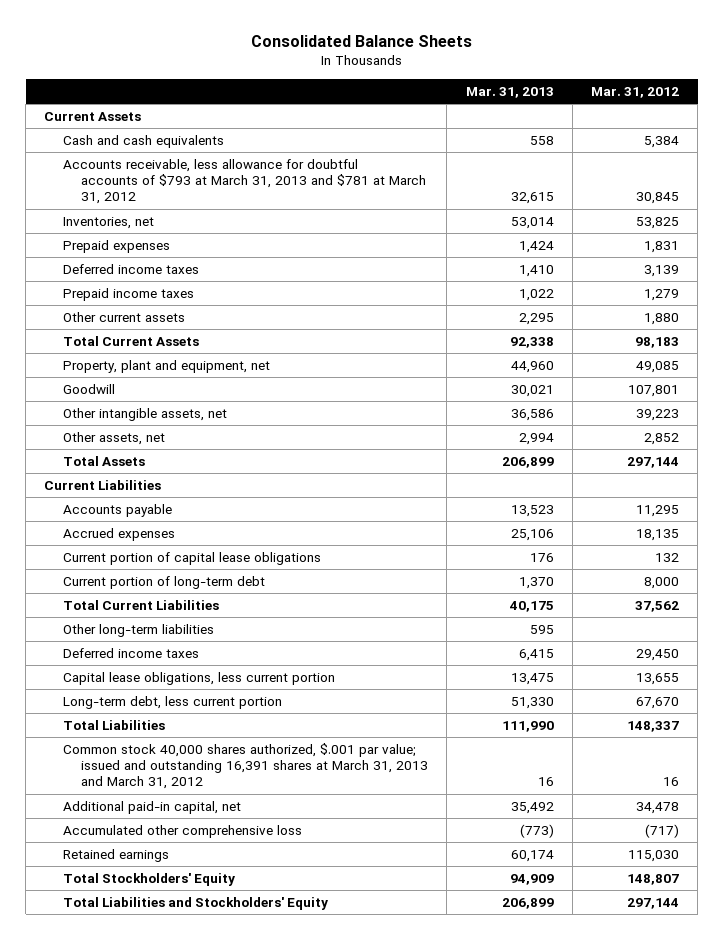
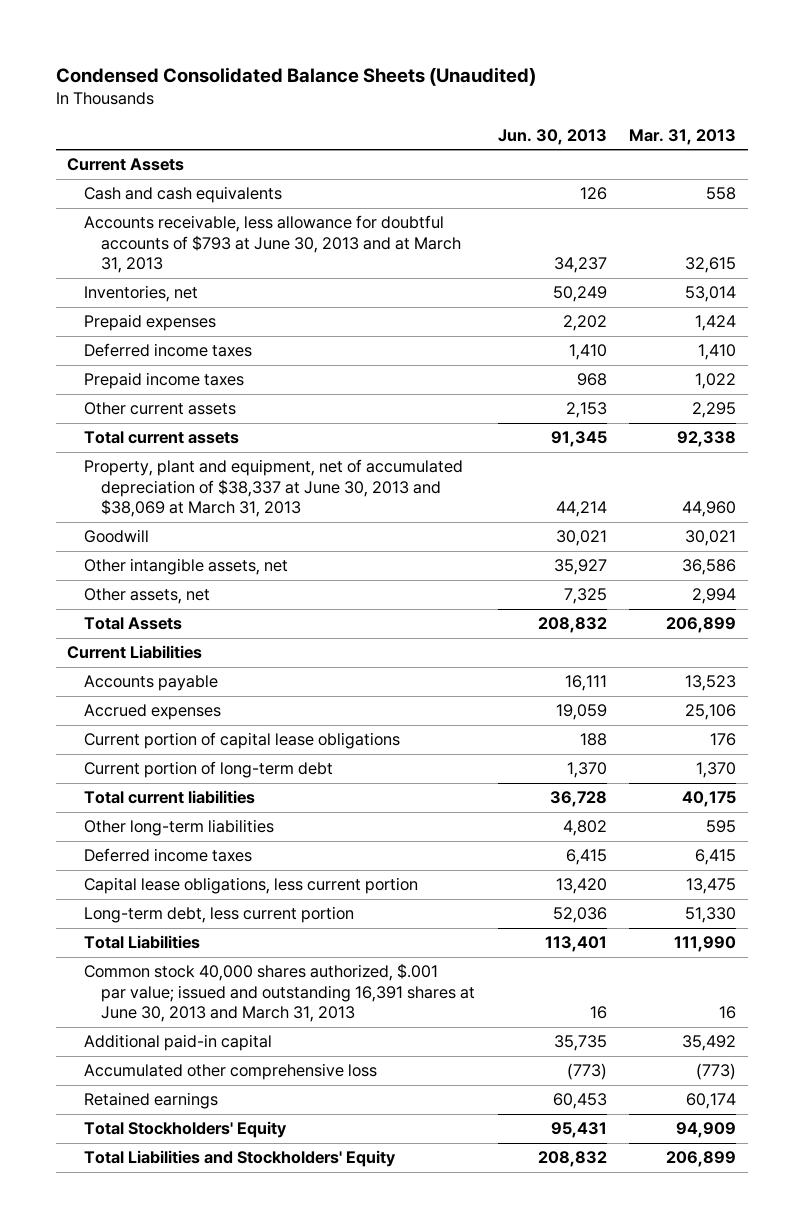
[250,34,472,47] Consolidated Balance Sheets -> [55,66,536,86] Condensed Consolidated Balance Sheets (Unaudited)
[591,86,680,98] Mar. 31, 2012 -> none
none -> [497,128,607,145] Jun. 30, 2013
[62,158,427,205] Accounts receivable, less allowance for doubtful accounts of $793 at March 31, 2013 and $781 at March 31, 2012 -> [84,215,462,274] Accounts receivable, less allowance for doubtful accounts of $793 at June 30, 2013 and at March 31, 2013
[62,335,199,346] Total Current Assets -> [84,431,240,445] Total current assets
[62,359,270,373] Property, plant and equipment, net -> [84,459,464,518] Property, plant and equipment, net of accumulated depreciation of $38,337 at June 30, 2013 and $38,069 at March 31, 2013
[62,599,219,610] Total Current Liabilities -> [84,790,256,805] Total current liabilities
[62,742,429,790] Common stock 40,000 shares authorized, $.001 par value; issued and outstanding 16,391 shares at March 31, 2013 and March 31, 2012 -> [84,963,476,1023] Common stock 40,000 shares authorized, $.001 par value; issued and outstanding 16,391 shares at June 30, 2013 and March 31, 2013
[62,800,241,814] Additional paid-in capital, net -> [84,1034,273,1052] Additional paid-in capital

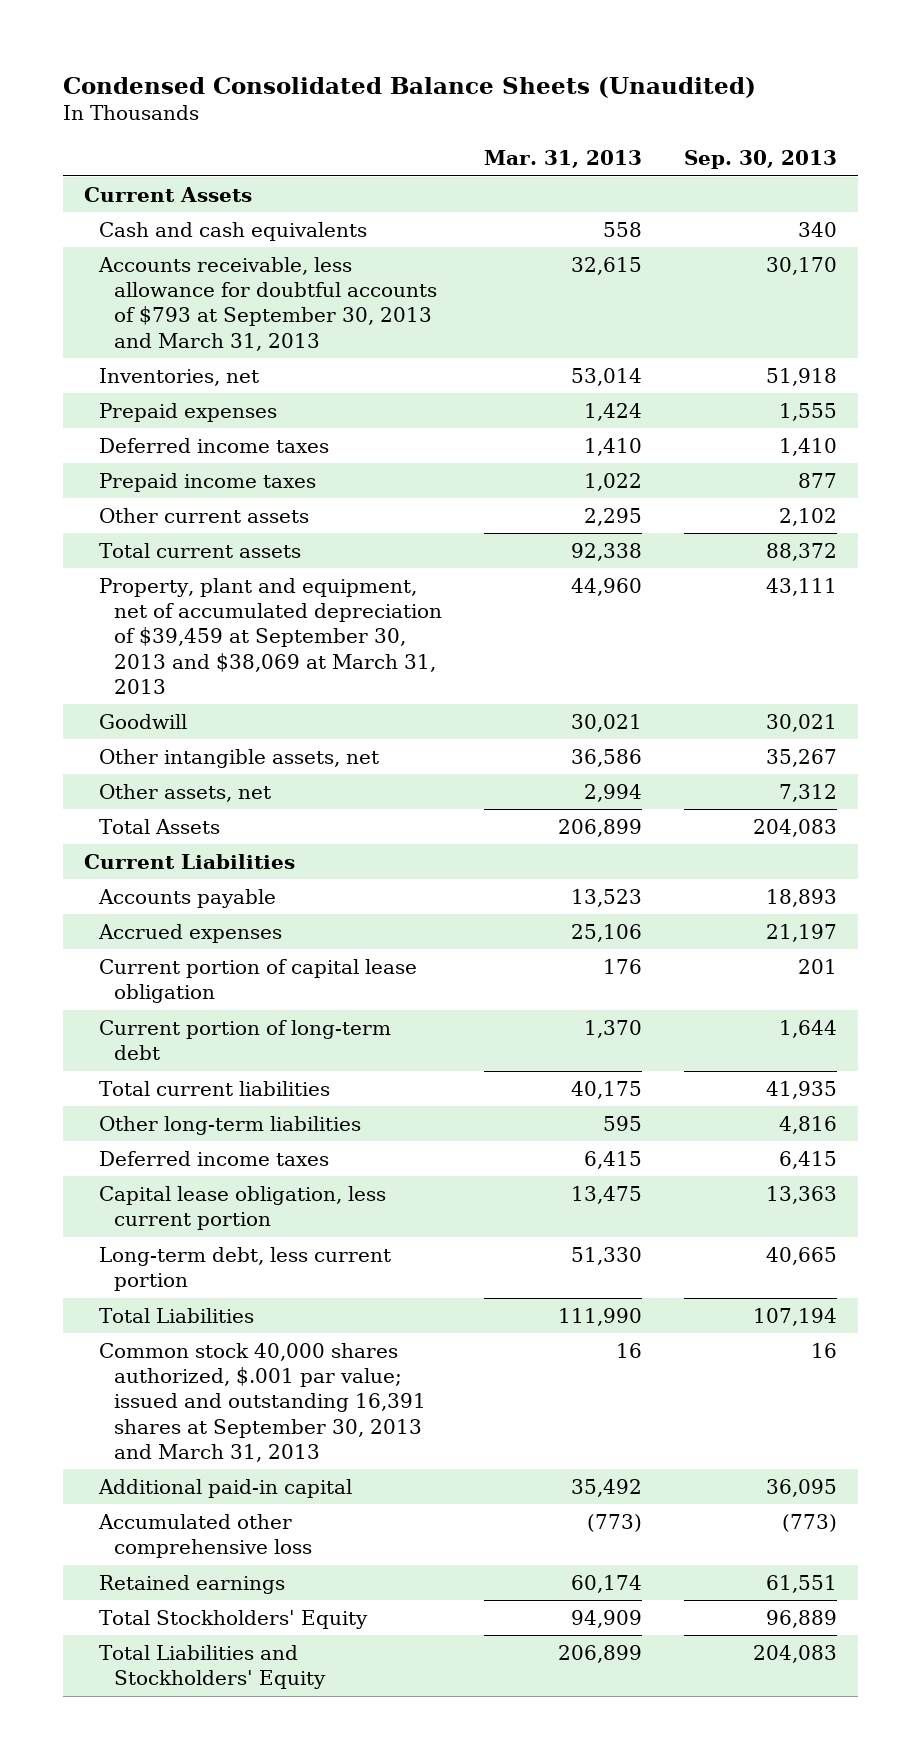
[497,128,607,145] Jun. 30, 2013 -> none
none -> [683,150,837,170] Sep. 30, 2013
[84,215,462,274] Accounts receivable, less allowance for doubtful accounts of $793 at June 30, 2013 and at March 31, 2013 -> [97,257,437,351] Accounts receivable, less allowance for doubtful accounts of $793 at September 30, 2013 and March 31, 2013
[84,459,464,518] Property, plant and equipment, net of accumulated depreciation of $38,337 at June 30, 2013 and $38,069 at March 31, 2013 -> [98,578,442,694] Property, plant and equipment, net of accumulated depreciation of $39,459 at September 30, 2013 and $38,069 at March 31, 2013
[84,732,401,750] Current portion of capital lease obligations -> [98,959,417,1004] Current portion of capital lease obligation
[84,877,419,895] Capital lease obligations, less current portion -> [98,1186,386,1231] Capital lease obligation, less current portion
[84,963,476,1023] Common stock 40,000 shares authorized, $.001 par value; issued and outstanding 16,391 shares at June 30, 2013 and March 31, 2013 -> [98,1343,426,1462] Common stock 40,000 shares authorized, $.001 par value; issued and outstanding 16,391 shares at September 30, 2013 and March 31, 2013

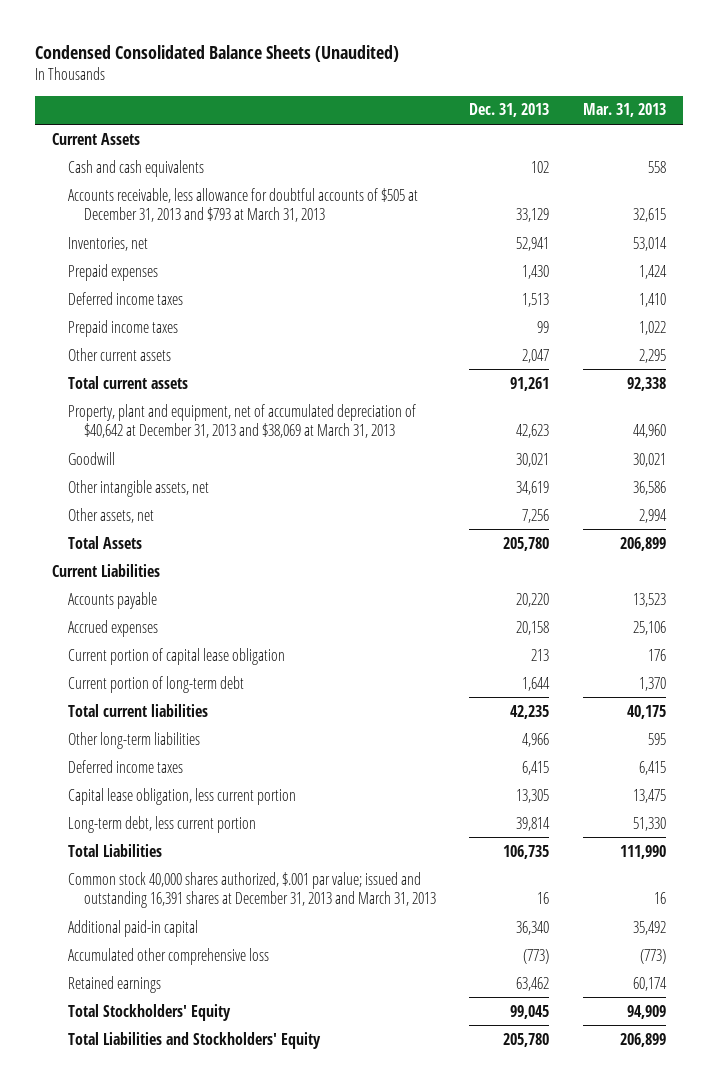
[683,150,837,170] Sep. 30, 2013 -> none
none -> [469,103,550,118] Dec. 31, 2013
[97,257,437,351] Accounts receivable, less allowance for doubtful accounts of $793 at September 30, 2013 and March 31, 2013 -> [67,187,418,223] Accounts receivable, less allowance for doubtful accounts of $505 at December 31, 2013 and $793 at March 31, 2013
[98,578,442,694] Property, plant and equipment, net of accumulated depreciation of $39,459 at September 30, 2013 and $38,069 at March 31, 2013 -> [67,403,416,439] Property, plant and equipment, net of accumulated depreciation of $40,642 at December 31, 2013 and $38,069 at March 31, 2013
[98,1343,426,1462] Common stock 40,000 shares authorized, $.001 par value; issued and outstanding 16,391 shares at September 30, 2013 and March 31, 2013 -> [67,871,436,909] Common stock 40,000 shares authorized, $.001 par value; issued and outstanding 16,391 shares at December 31, 2013 and March 31, 2013

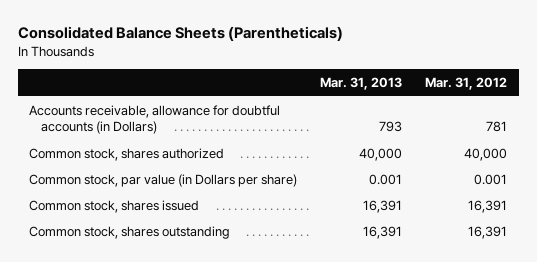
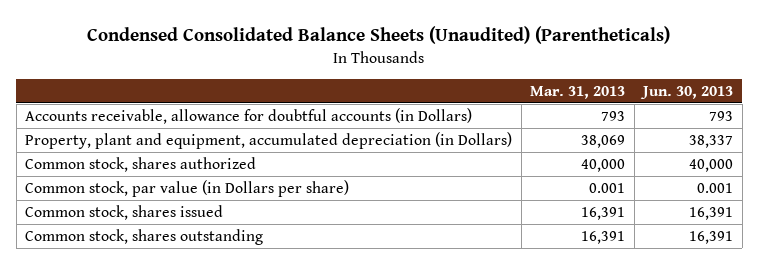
[17,26,343,42] Consolidated Balance Sheets (Parentheticals) -> [87,26,671,45] Condensed Consolidated Balance Sheets (Unaudited) (Parentheticals)
[425,77,508,91] Mar. 31, 2012 -> none
none -> [640,85,734,99] Jun. 30, 2013
none -> [25,131,513,149] Property, plant and equipment, accumulated depreciation (in Dollars)

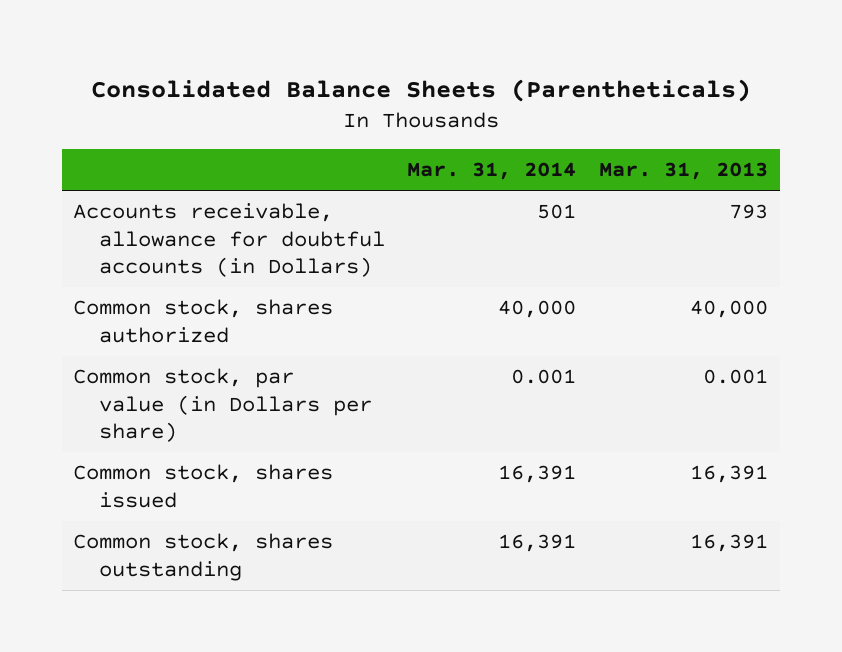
[87,26,671,45] Condensed Consolidated Balance Sheets (Unaudited) (Parentheticals) -> [90,78,751,102] Consolidated Balance Sheets (Parentheticals)
[640,85,734,99] Jun. 30, 2013 -> none
none -> [407,162,577,181] Mar. 31, 2014
[25,131,513,149] Property, plant and equipment, accumulated depreciation (in Dollars) -> none

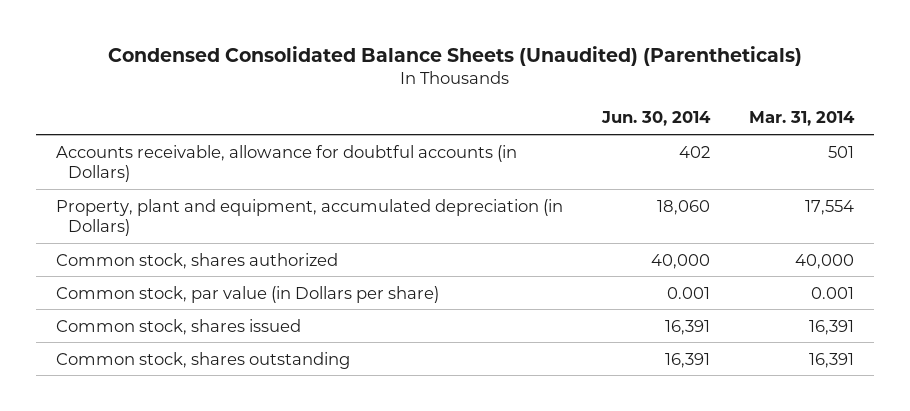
[90,78,751,102] Consolidated Balance Sheets (Parentheticals) -> [107,45,802,66] Condensed Consolidated Balance Sheets (Unaudited) (Parentheticals)
[599,162,769,181] Mar. 31, 2013 -> none
none -> [600,111,711,127] Jun. 30, 2014
none -> [55,198,563,237] Property, plant and equipment, accumulated depreciation (in Dollars)

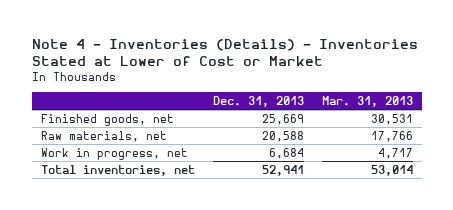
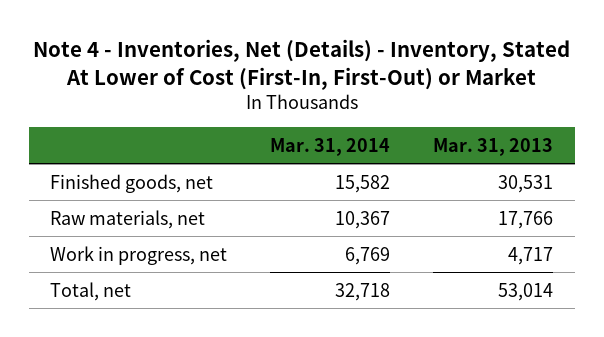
[31,38,418,66] Note 4 - Inventories (Details) - Inventories Stated at Lower of Cost or Market -> [32,38,570,90] Note 4 - Inventories, Net (Details) - Inventory, Stated At Lower of Cost (First-In, First-Out) or Market
[212,95,304,107] Dec. 31, 2013 -> none
none -> [270,137,391,156] Mar. 31, 2014
[40,164,195,176] Total inventories, net -> [50,281,132,301] Total, net

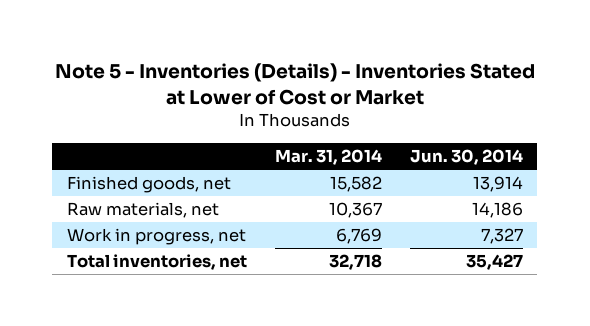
[32,38,570,90] Note 4 - Inventories, Net (Details) - Inventory, Stated At Lower of Cost (First-In, First-Out) or Market -> [54,63,535,105] Note 5 - Inventories (Details) - Inventories Stated at Lower of Cost or Market
[433,137,554,156] Mar. 31, 2013 -> none
none -> [410,149,524,166] Jun. 30, 2014
[50,281,132,301] Total, net -> [66,254,247,271] Total inventories, net

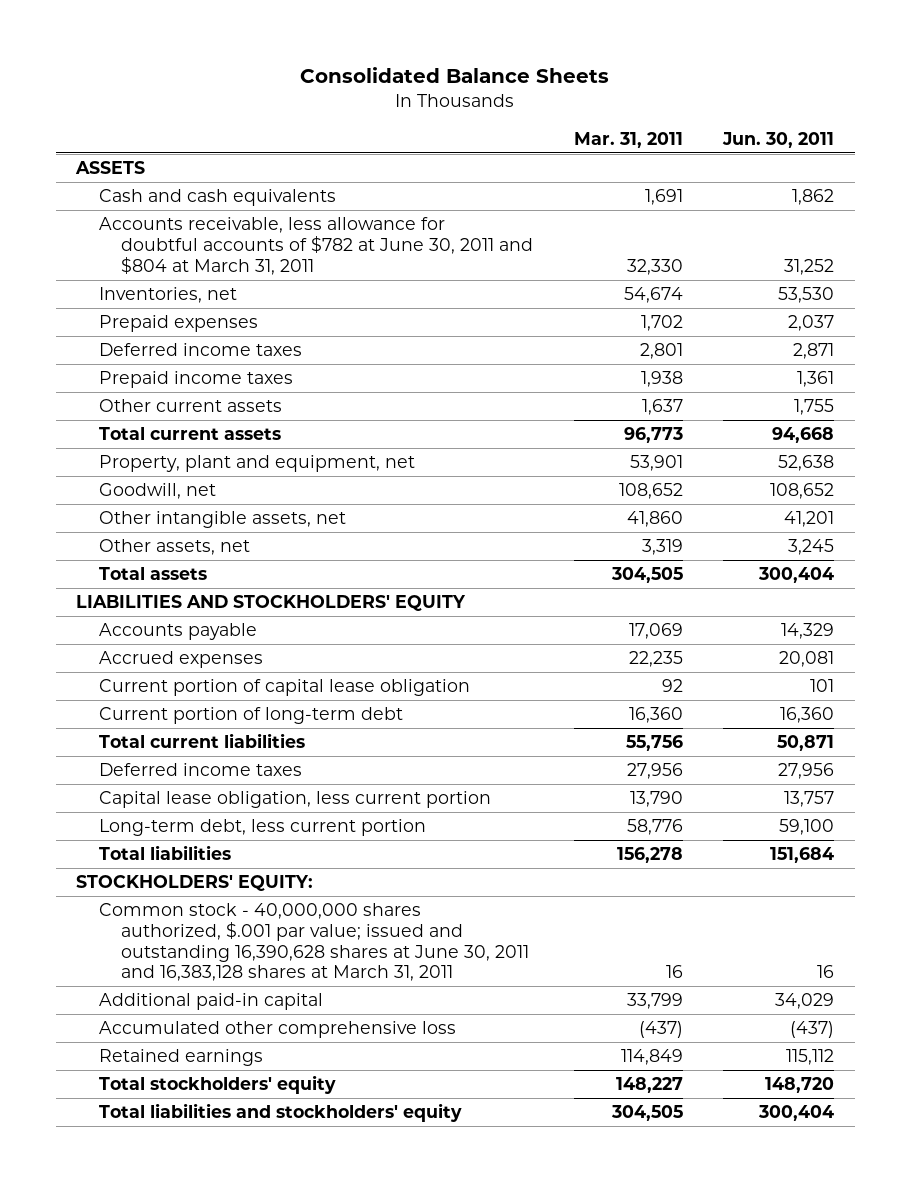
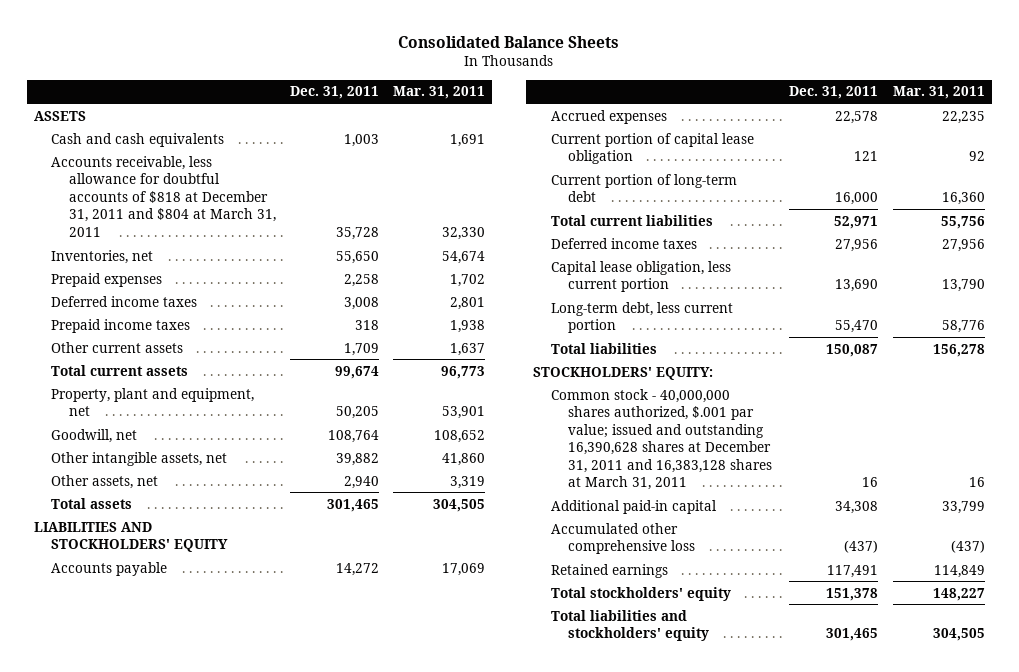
[722,131,835,148] Jun. 30, 2011 -> none
none -> [290,86,380,100] Dec. 31, 2011
[98,217,534,275] Accounts receivable, less allowance for doubtful accounts of $782 at June 30, 2011 and $804 at March 31, 2011 -> [51,155,276,237] Accounts receivable, less allowance for doubtful accounts of $818 at December 31, 2011 and $804 at March 31, 2011
[98,903,530,982] Common stock - 40,000,000 shares authorized, $.001 par value; issued and outstanding 16,390,628 shares at June 30, 2011 and 16,383,128 shares at March 31, 2011 -> [550,388,773,491] Common stock - 40,000,000 shares authorized, $.001 par value; issued and outstanding 16,390,628 shares at December 31, 2011 and 16,383,128 shares at March 31, 2011

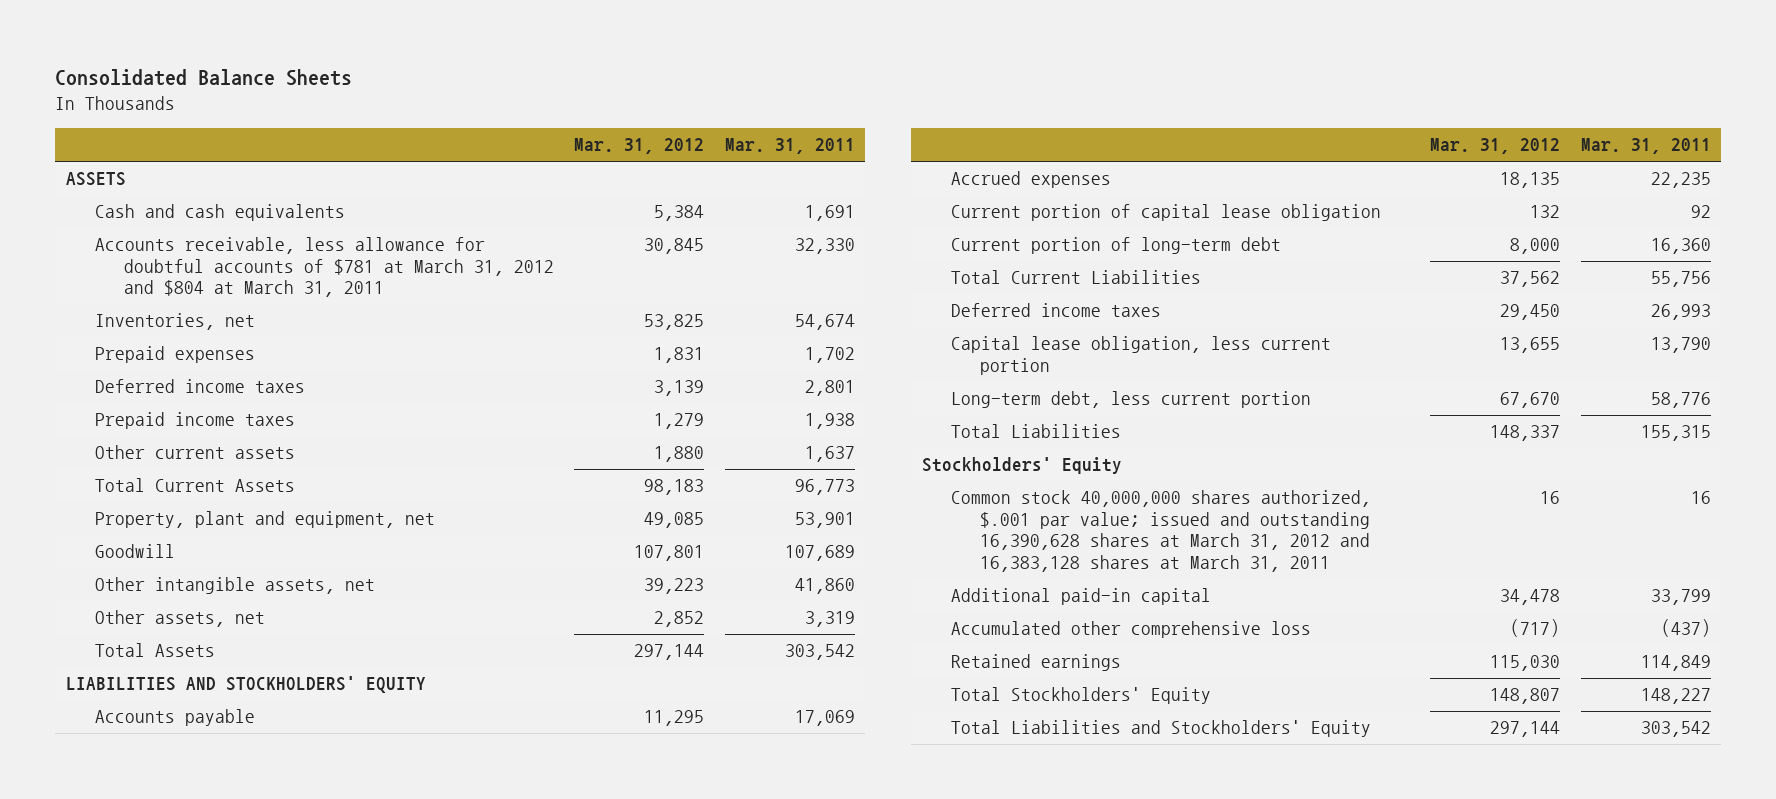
[290,86,380,100] Dec. 31, 2011 -> none
none -> [574,138,705,155] Mar. 31, 2012
[51,155,276,237] Accounts receivable, less allowance for doubtful accounts of $818 at December 31, 2011 and $804 at March 31, 2011 -> [94,237,554,298] Accounts receivable, less allowance for doubtful accounts of $781 at March 31, 2012 and $804 at March 31, 2011
[51,364,189,376] Total current assets -> [94,478,295,493] Total Current Assets
[51,428,138,443] Goodwill, net -> [94,544,175,559] Goodwill
[434,429,486,443] 108,652 -> [784,545,855,562] 107,689
[51,497,133,509] Total assets -> [94,643,215,658] Total Assets
[433,498,486,512] 304,505 -> [784,644,855,661] 303,542
[550,214,713,226] Total current liabilities -> [950,270,1201,285] Total Current Liabilities
[941,238,985,252] 27,956 -> [1650,304,1711,321] 26,993
[550,342,657,354] Total liabilities -> [950,424,1121,439] Total Liabilities
[932,343,985,357] 156,278 -> [1640,425,1711,442] 155,315
[533,366,714,380] STOCKHOLDERS' EQUITY: -> [921,457,1122,475] Stockholders' Equity
[550,388,773,491] Common stock - 40,000,000 shares authorized, $.001 par value; issued and outstanding 16,390,628 shares at December 31, 2011 and 16,383,128 shares at March 31, 2011 -> [950,490,1371,572] Common stock 40,000,000 shares authorized, $.001 par value; issued and outstanding 16,390,628 shares at March 31, 2012 and 16,383,128 shares at March 31, 2011
[550,586,731,601] Total stockholders' equity -> [950,687,1211,705] Total Stockholders' Equity
[550,609,710,642] Total liabilities and stockholders' equity -> [950,720,1371,738] Total Liabilities and Stockholders' Equity
[932,628,985,642] 304,505 -> [1640,721,1711,738] 303,542

